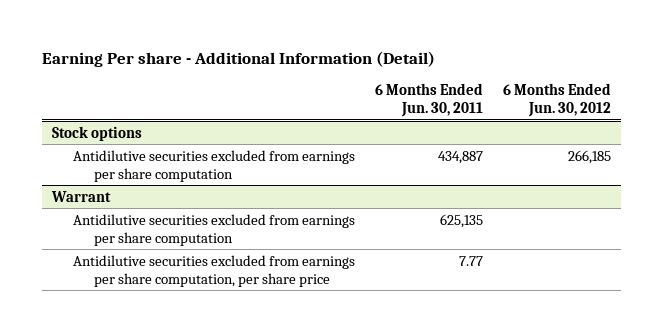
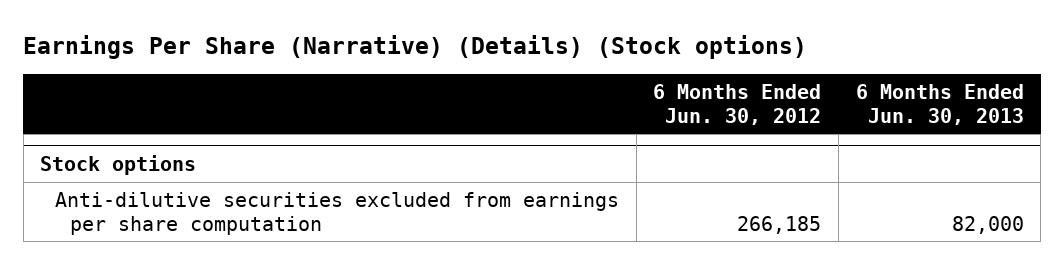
[42,51,436,68] Earning Per share - Additional Information (Detail) -> [23,35,808,60] Earnings Per Share (Narrative) (Details) (Stock options)
[374,83,483,118] 6 Months Ended Jun. 30, 2011 -> none
none -> [855,84,1024,125] 6 Months Ended Jun. 30, 2013
[51,190,112,202] Warrant -> none
[73,213,356,246] Antidilutive securities excluded from earnings per share computation -> none
[73,254,356,287] Antidilutive securities excluded from earnings per share computation, per share price -> none
[73,149,356,182] Antidilutive securities excluded from earnings per share computation -> [55,192,620,235] Anti-dilutive securities excluded from earnings per share computation

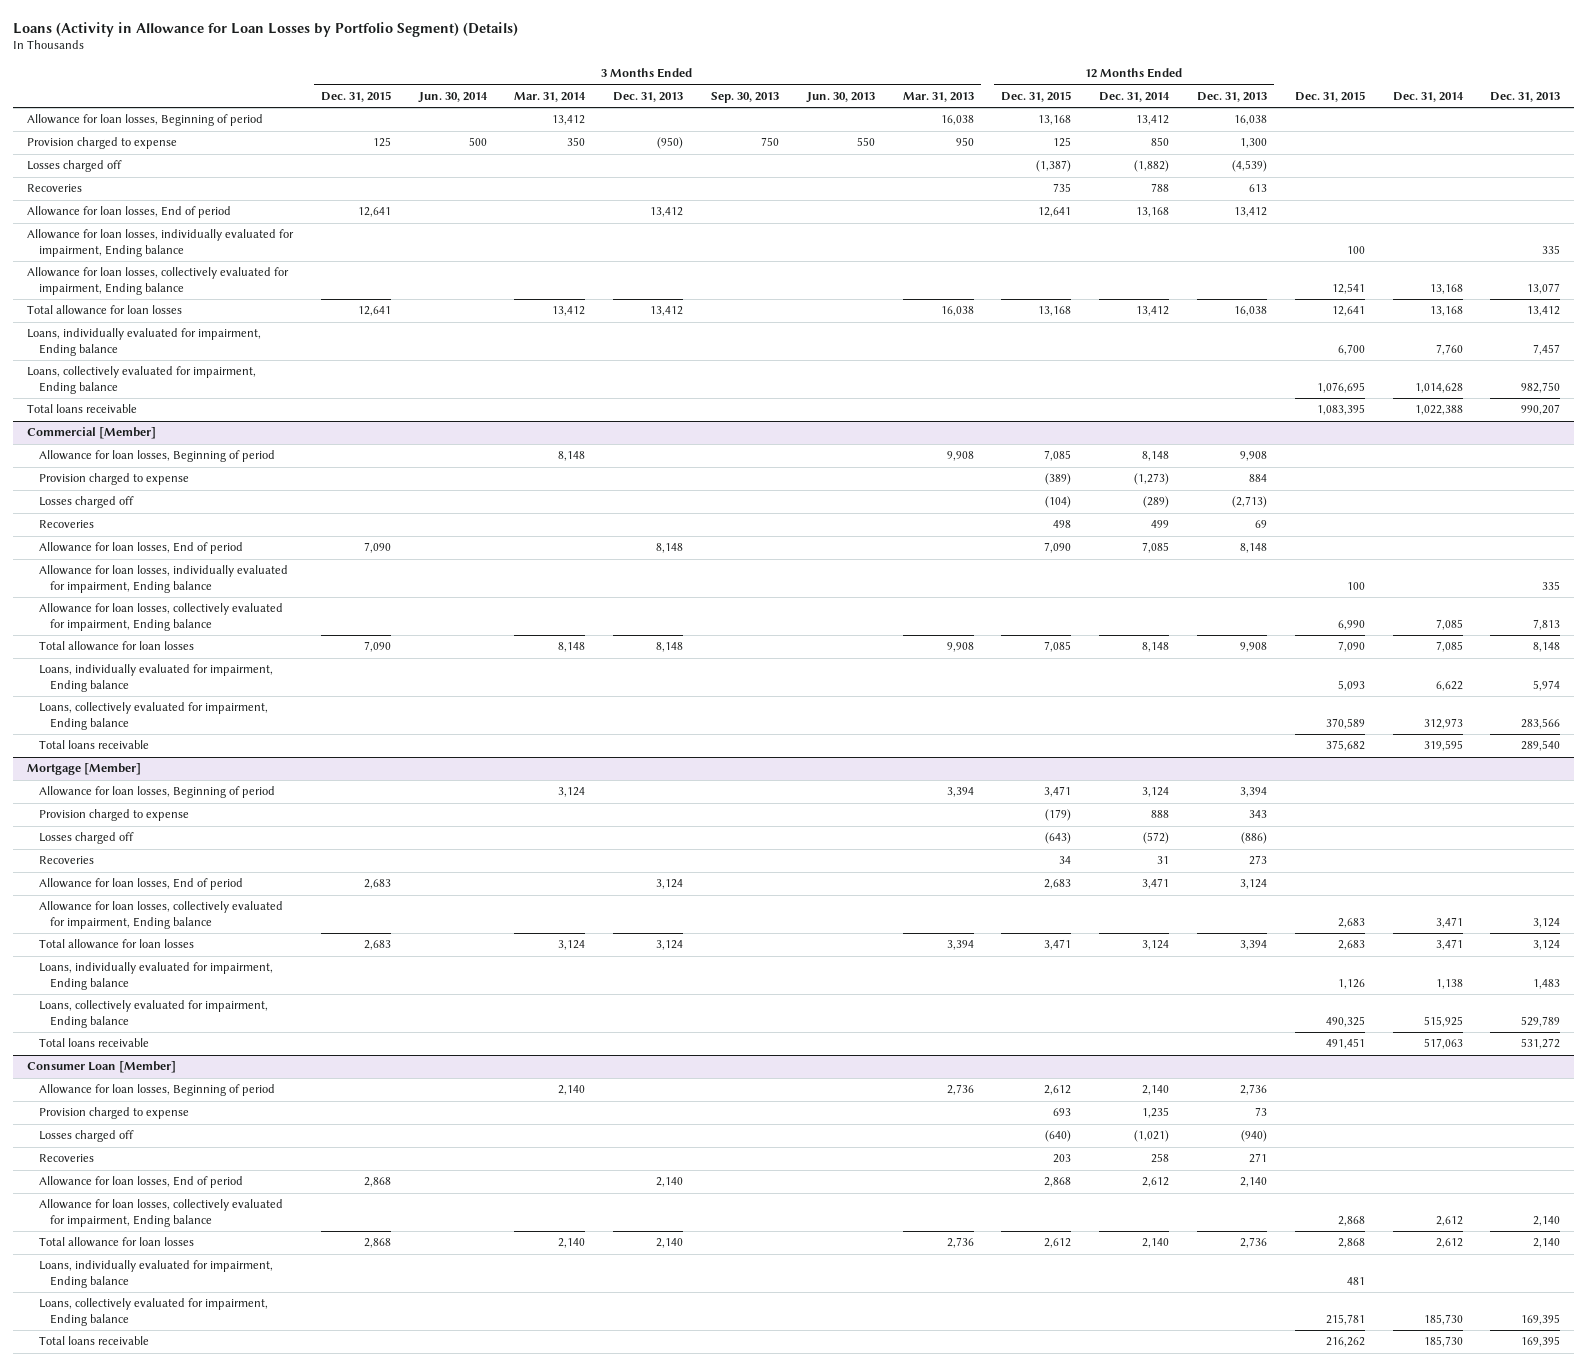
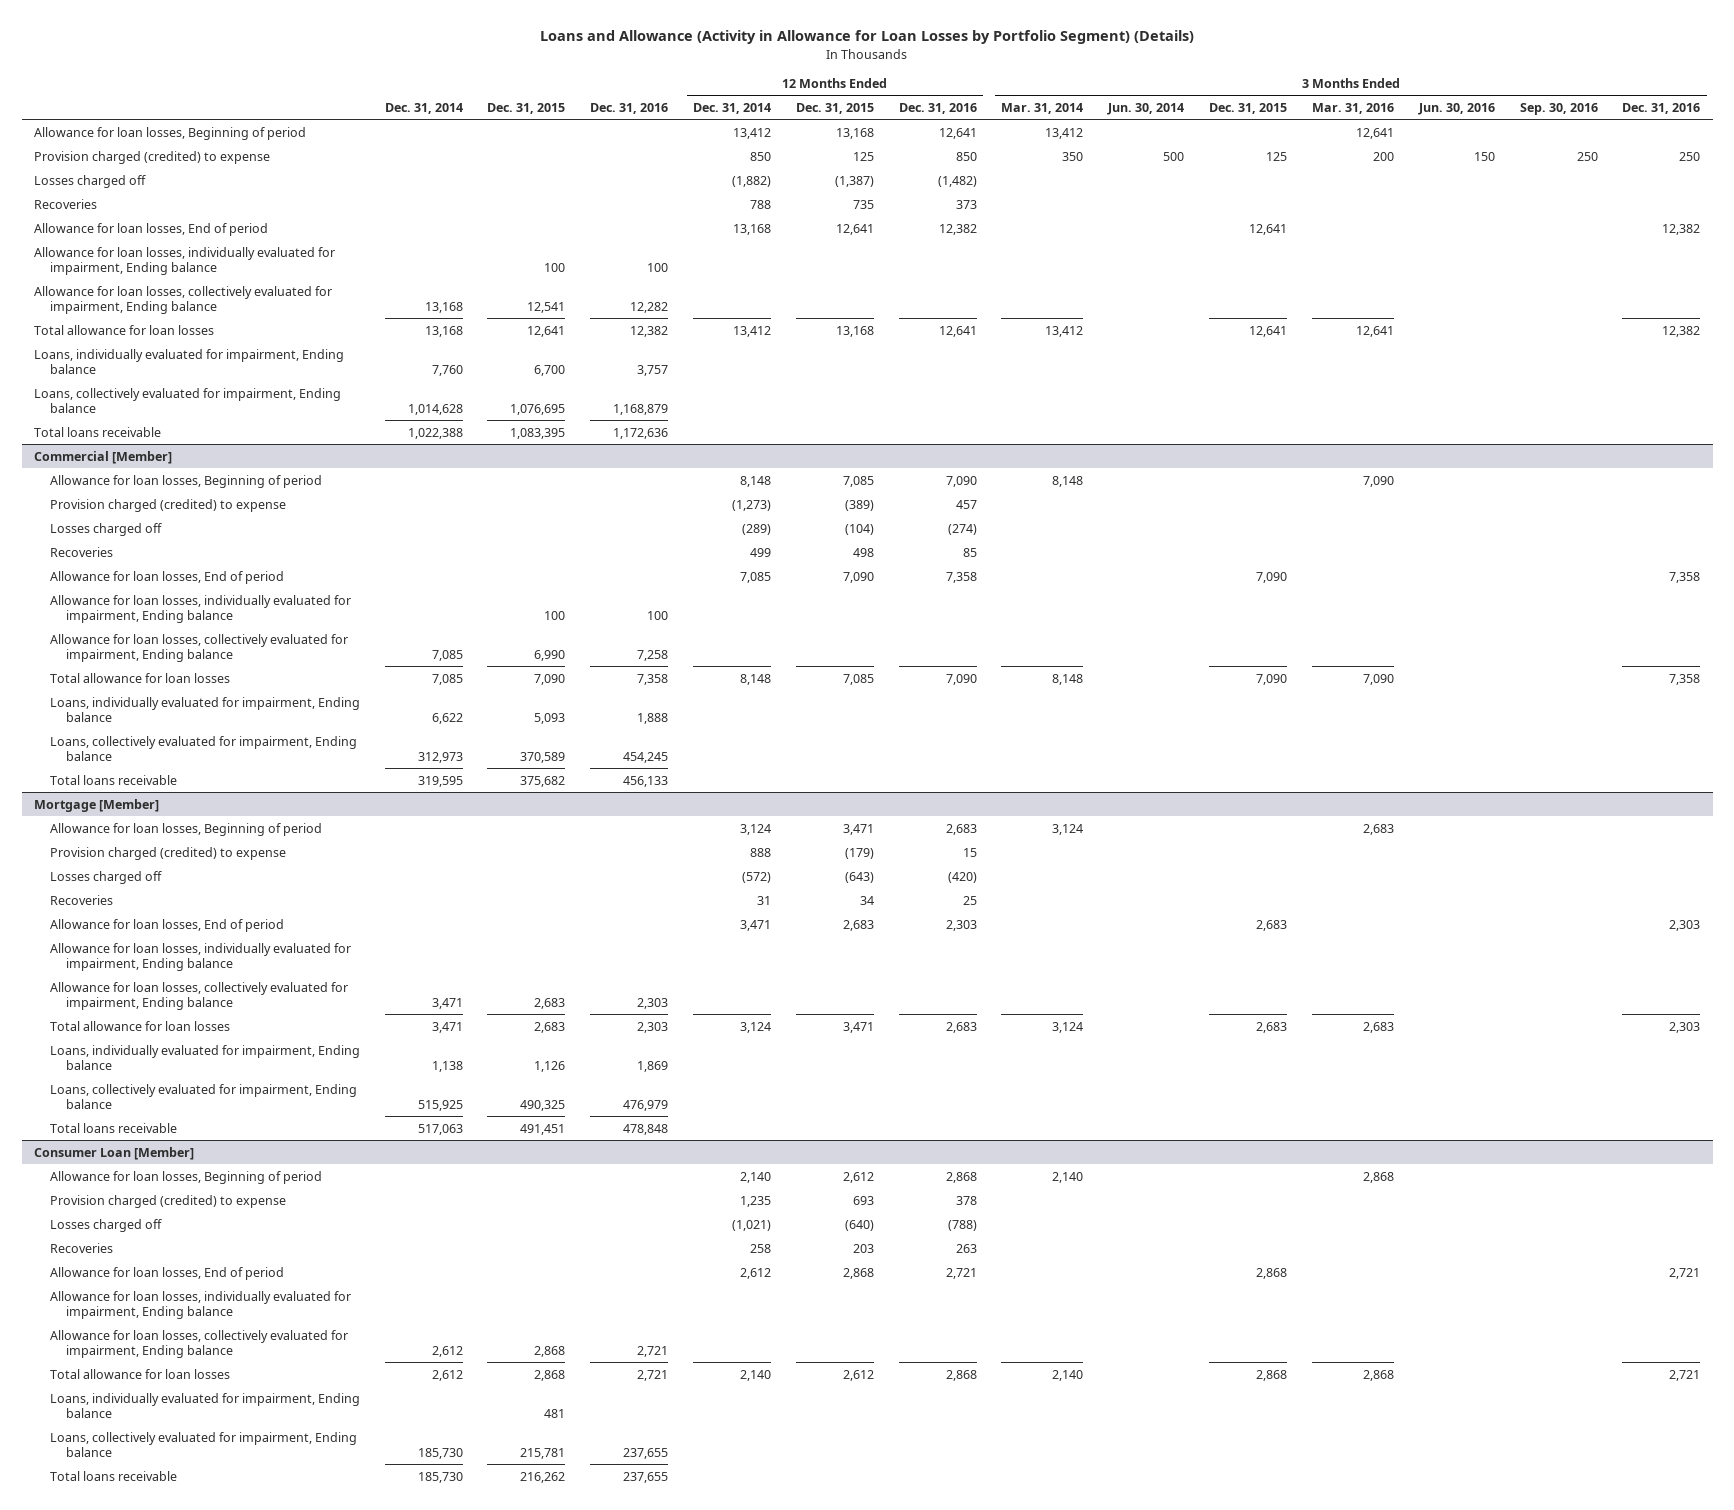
[13,21,519,37] Loans (Activity in Allowance for Loan Losses by Portfolio Segment) (Details) -> [540,30,1195,45] Loans and Allowance (Activity in Allowance for Loan Losses by Portfolio Segment) (Details)
[613,91,684,102] Dec. 31, 2013 -> none
[711,91,780,103] Sep. 30, 2013 -> none
[805,91,875,103] Jun. 30, 2013 -> none
[902,91,974,102] Mar. 31, 2013 -> none
[1196,91,1267,102] Dec. 31, 2013 -> none
[1490,91,1561,102] Dec. 31, 2013 -> none
none -> [590,102,669,114] Dec. 31, 2016
none -> [898,102,977,114] Dec. 31, 2016
none -> [1311,102,1394,114] Mar. 31, 2016
none -> [1417,102,1495,115] Jun. 30, 2016
none -> [1519,102,1598,115] Sep. 30, 2016
none -> [1622,102,1701,114] Dec. 31, 2016
[27,137,178,150] Provision charged to expense -> [34,150,271,164] Provision charged (credited) to expense
[38,473,189,486] Provision charged to expense -> [49,498,286,512] Provision charged (credited) to expense
[38,809,189,822] Provision charged to expense -> [49,846,286,860] Provision charged (credited) to expense
none -> [49,942,351,971] Allowance for loan losses, individually evaluated for impairment, Ending balance
[38,1107,189,1120] Provision charged to expense -> [49,1194,286,1208] Provision charged (credited) to expense
none -> [49,1290,351,1319] Allowance for loan losses, individually evaluated for impairment, Ending balance

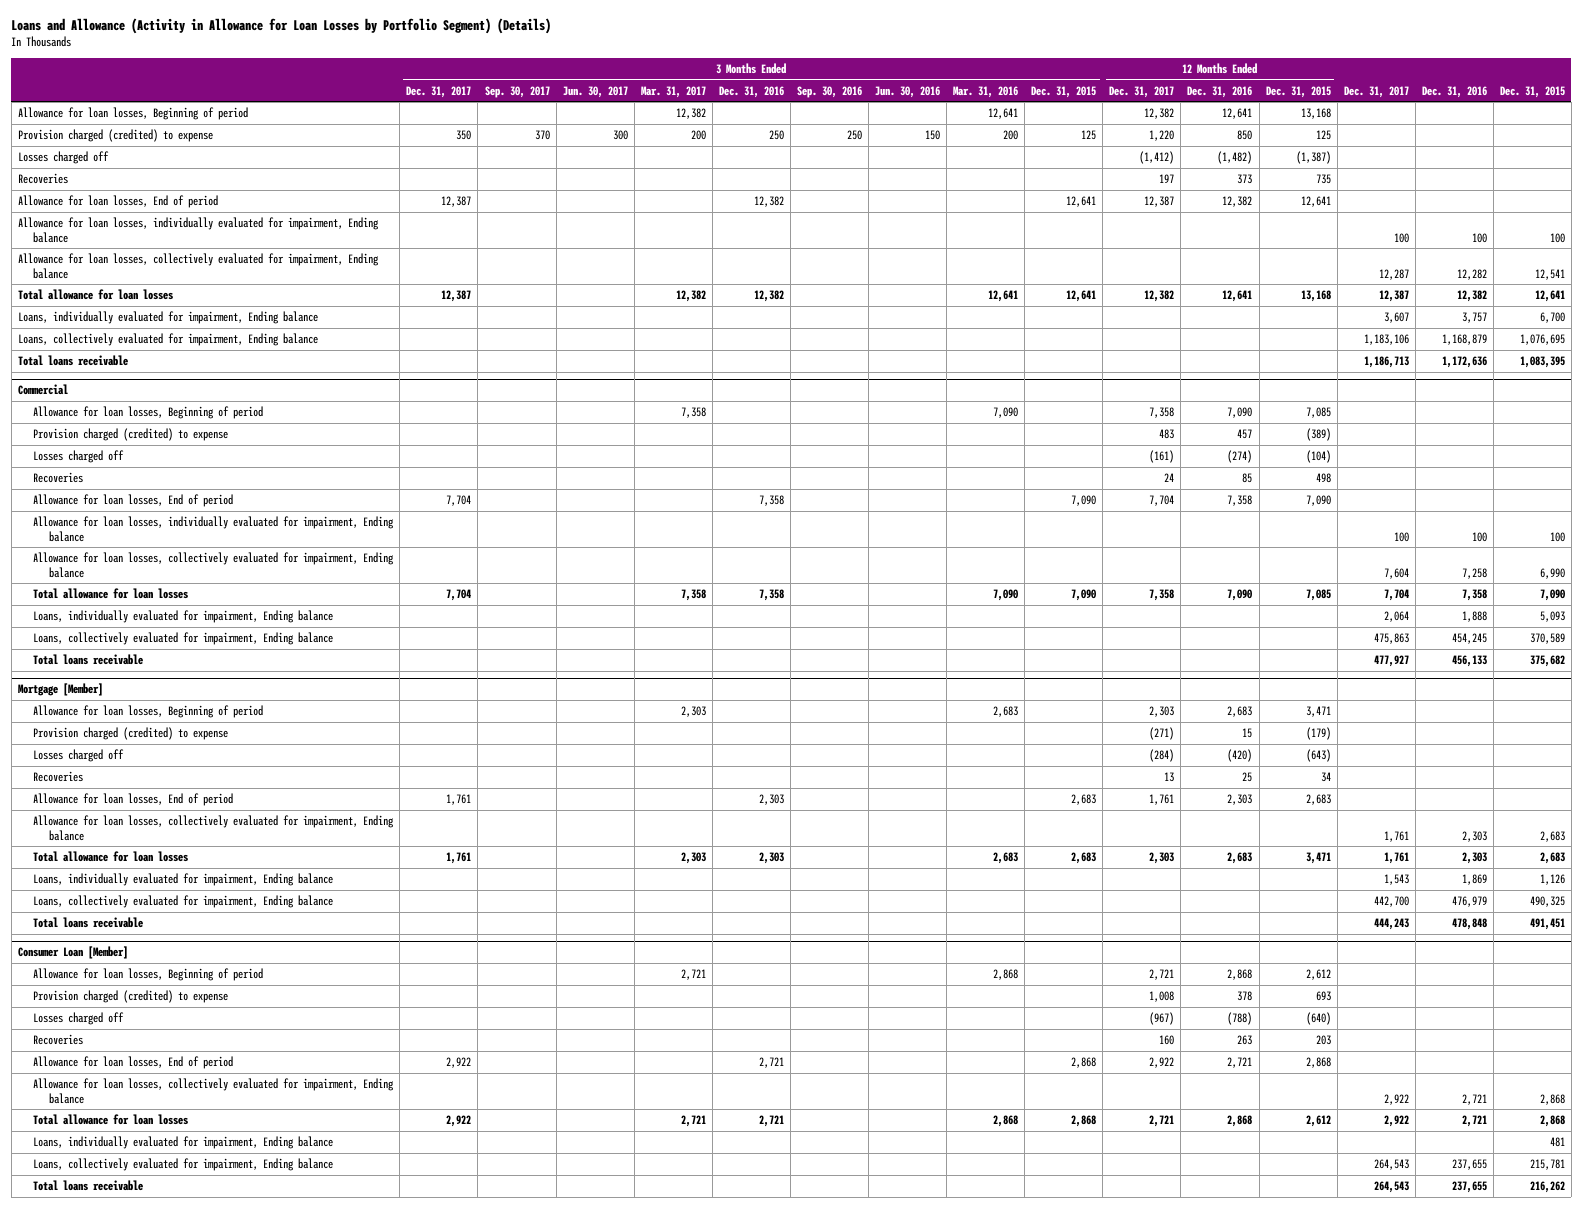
[384,102,463,114] Dec. 31, 2014 -> none
[693,102,772,114] Dec. 31, 2014 -> none
[1001,102,1084,114] Mar. 31, 2014 -> none
[1107,102,1185,115] Jun. 30, 2014 -> none
none -> [406,85,472,98] Dec. 31, 2017
none -> [484,85,550,98] Sep. 30, 2017
none -> [562,85,628,98] Jun. 30, 2017
none -> [640,85,706,98] Mar. 31, 2017
none -> [1109,85,1175,98] Dec. 31, 2017
none -> [1343,85,1409,98] Dec. 31, 2017
[34,450,173,464] Commercial [Member] -> [18,384,69,396] Commercial
[49,942,351,971] Allowance for loan losses, individually evaluated for impairment, Ending balance -> none
[49,1290,351,1319] Allowance for loan losses, individually evaluated for impairment, Ending balance -> none

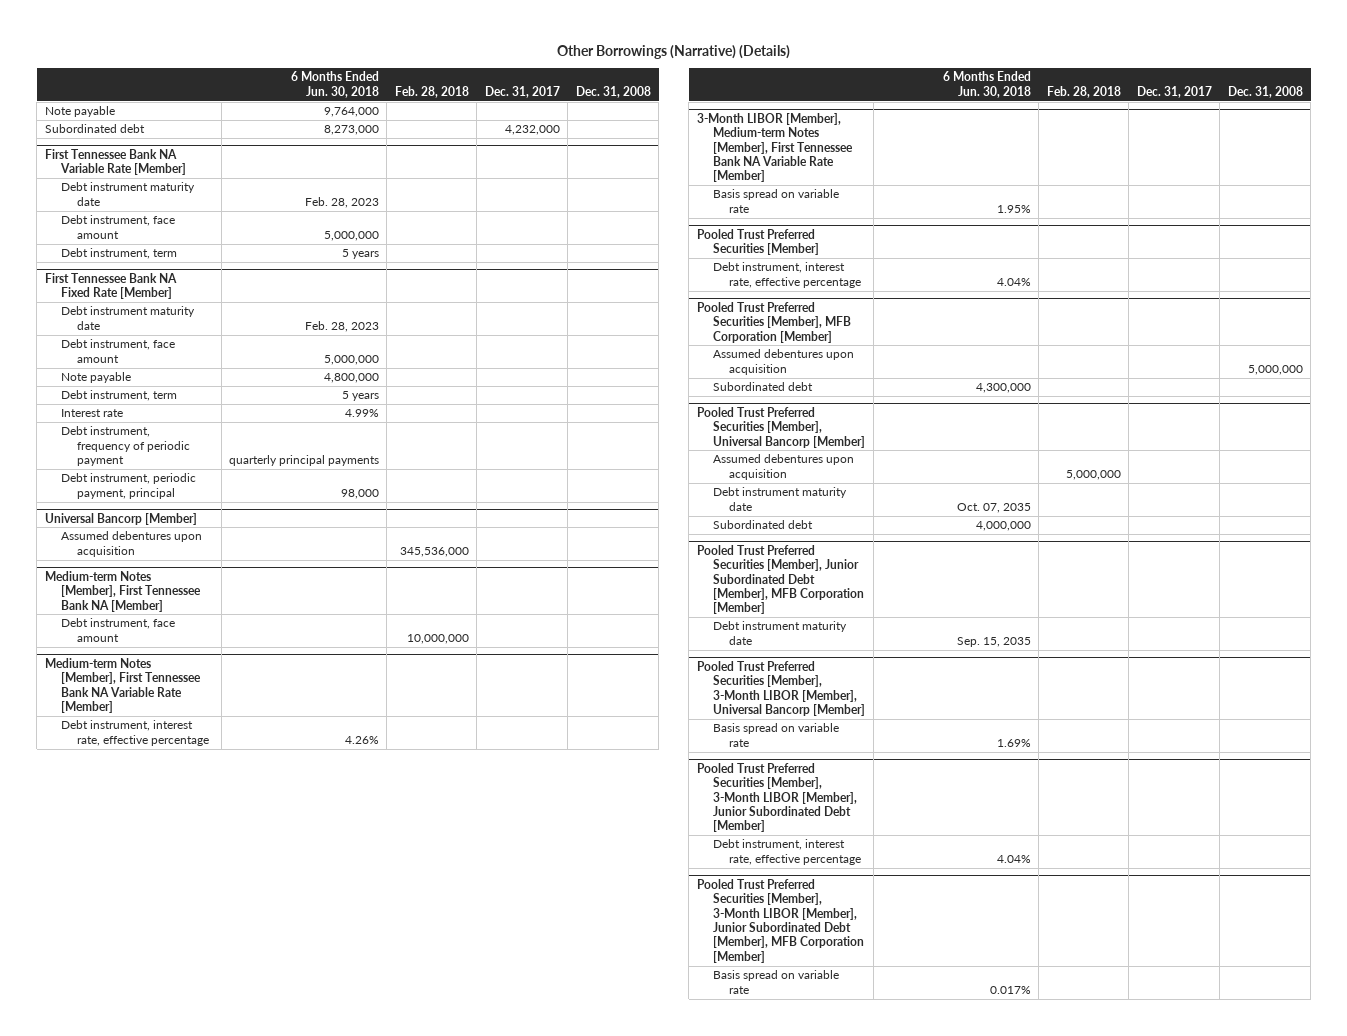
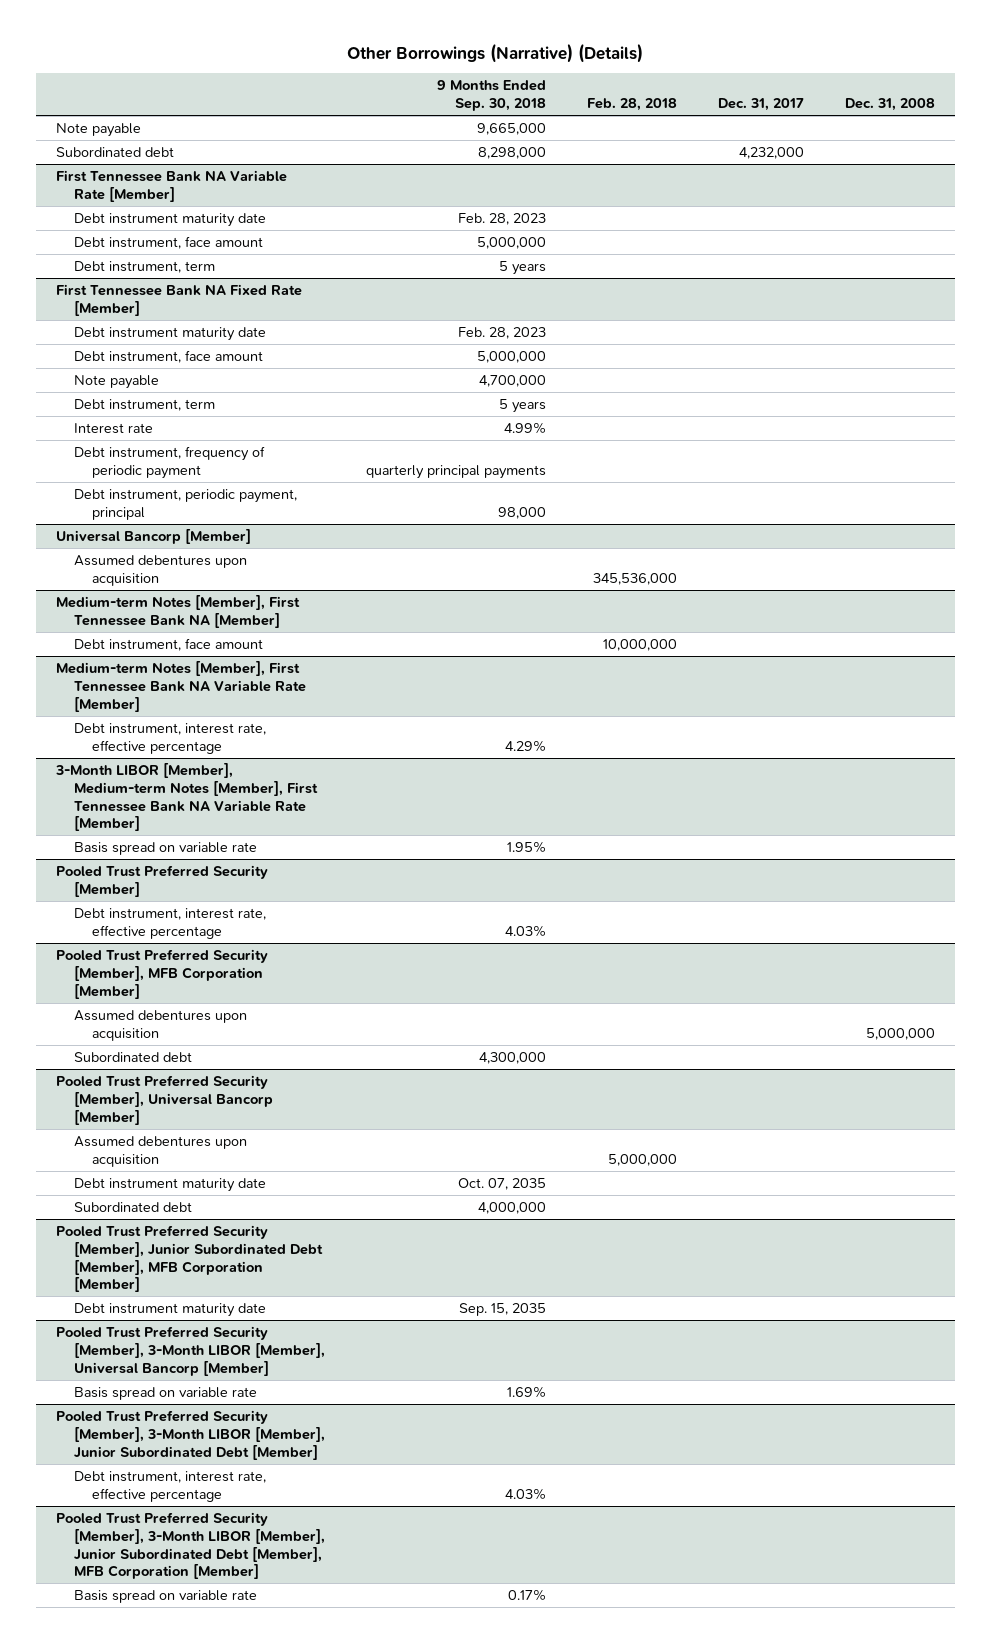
[290,71,379,98] 6 Months Ended Jun. 30, 2018 -> none
none -> [436,80,546,112] 9 Months Ended Sep. 30, 2018
[696,228,820,256] Pooled Trust Preferred Securities [Member] -> [56,865,269,897] Pooled Trust Preferred Security [Member]
[696,301,852,343] Pooled Trust Preferred Securities [Member], MFB Corporation [Member] -> [56,949,269,999] Pooled Trust Preferred Security [Member], MFB Corporation [Member]
[696,406,866,448] Pooled Trust Preferred Securities [Member], Universal Bancorp [Member] -> [56,1075,274,1125] Pooled Trust Preferred Security [Member], Universal Bancorp [Member]
[696,544,865,615] Pooled Trust Preferred Securities [Member], Junior Subordinated Debt [Member], MFB Corporation [Member] -> [56,1225,324,1293] Pooled Trust Preferred Security [Member], Junior Subordinated Debt [Member], MFB Corporation [Member]
[696,660,866,716] Pooled Trust Preferred Securities [Member], 3-Month LIBOR [Member], Universal Bancorp [Member] -> [56,1326,326,1376] Pooled Trust Preferred Security [Member], 3-Month LIBOR [Member], Universal Bancorp [Member]
[696,762,858,833] Pooled Trust Preferred Securities [Member], 3-Month LIBOR [Member], Junior Subordinated Debt [Member] -> [56,1410,326,1460] Pooled Trust Preferred Security [Member], 3-Month LIBOR [Member], Junior Subordinated Debt [Member]
[696,878,865,963] Pooled Trust Preferred Securities [Member], 3-Month LIBOR [Member], Junior Subordinated Debt [Member], MFB Corporation [Member] -> [56,1512,326,1580] Pooled Trust Preferred Security [Member], 3-Month LIBOR [Member], Junior Subordinated Debt [Member], MFB Corporation [Member]

